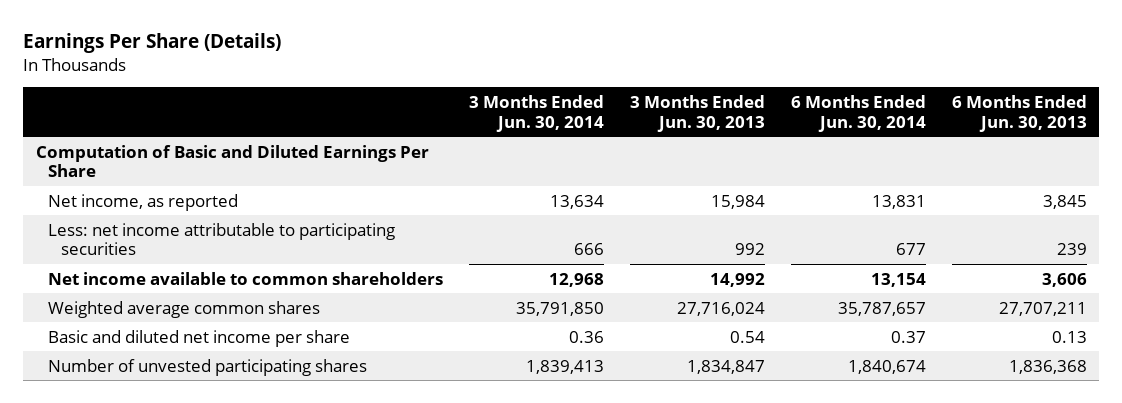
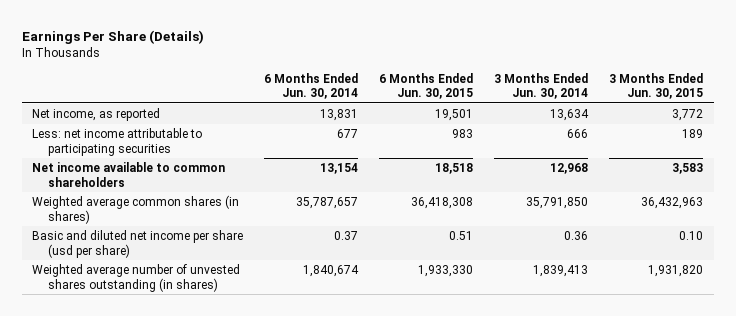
[629,94,765,132] 3 Months Ended Jun. 30, 2013 -> none
[951,94,1087,132] 6 Months Ended Jun. 30, 2013 -> none
none -> [379,72,474,100] 6 Months Ended Jun. 30, 2015
none -> [609,72,704,100] 3 Months Ended Jun. 30, 2015
[35,144,429,178] Computation of Basic and Diluted Earnings Per Share -> none
[48,300,321,318] Weighted average common shares -> [32,195,240,224] Weighted average common shares (in shares)
[48,329,351,347] Basic and diluted net income per share -> [32,230,244,258] Basic and diluted net income per share (usd per share)
[48,358,368,376] Number of unvested participating shares -> [32,264,241,292] Weighted average number of unvested shares outstanding (in shares)

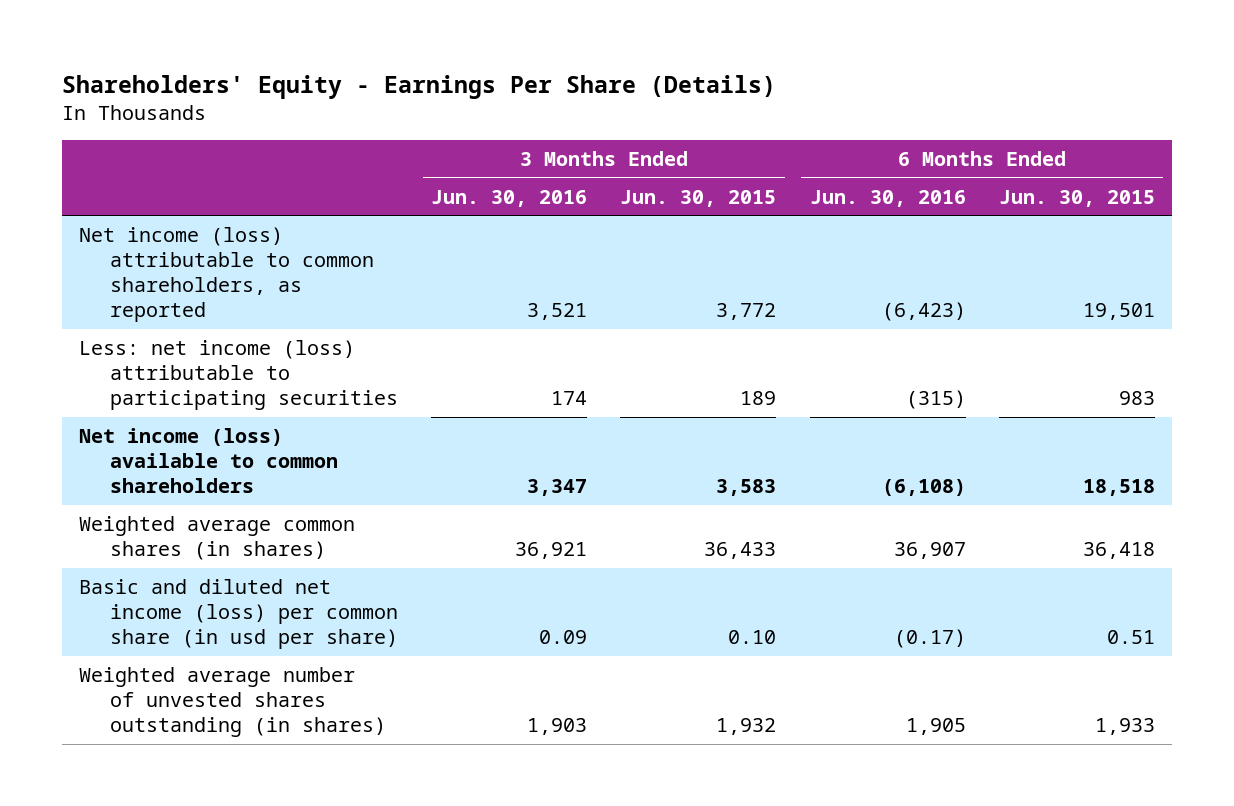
[22,29,205,44] Earnings Per Share (Details) -> [62,75,777,100] Shareholders' Equity - Earnings Per Share (Details)
[264,72,359,100] 6 Months Ended Jun. 30, 2014 -> none
[494,72,589,100] 3 Months Ended Jun. 30, 2014 -> none
none -> [430,189,587,207] Jun. 30, 2016
none -> [809,189,966,207] Jun. 30, 2016
[32,108,161,122] Net income, as reported -> [78,227,374,322] Net income (loss) attributable to common shareholders, as reported
[32,128,203,156] Less: net income attributable to participating securities -> [78,340,398,410] Less: net income (loss) attributable to participating securities
[32,162,226,187] Net income available to common shareholders -> [78,428,338,493] Net income (loss) available to common shareholders
[411,197,474,210] 36,418,308 -> [1082,541,1155,559] 36,418
[641,197,704,210] 36,432,963 -> [704,541,777,559] 36,433
[32,230,244,258] Basic and diluted net income per share (usd per share) -> [78,579,398,649] Basic and diluted net income (loss) per common share (in usd per share)
[418,265,474,278] 1,933,330 -> [1094,717,1155,735] 1,933
[648,265,704,278] 1,931,820 -> [716,717,777,735] 1,932

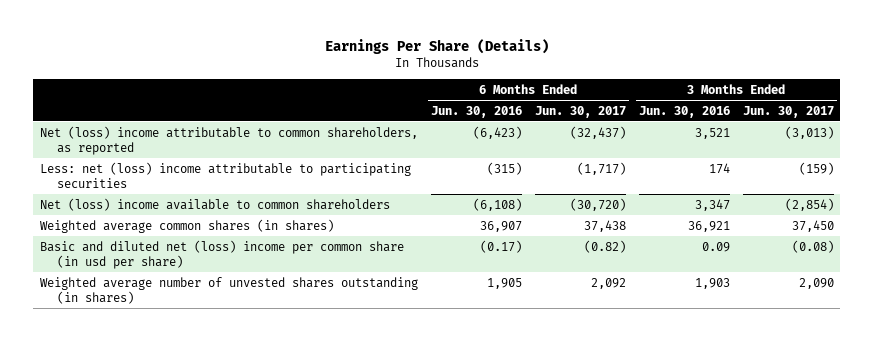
[62,75,777,100] Shareholders' Equity - Earnings Per Share (Details) -> [324,39,549,55] Earnings Per Share (Details)
[620,189,777,207] Jun. 30, 2015 -> none
[998,189,1155,207] Jun. 30, 2015 -> none
none -> [534,105,626,118] Jun. 30, 2017
none -> [742,105,834,118] Jun. 30, 2017
[78,227,374,322] Net income (loss) attributable to common shareholders, as reported -> [39,125,418,155] Net (loss) income attributable to common shareholders, as reported
[78,340,398,410] Less: net income (loss) attributable to participating securities -> [39,161,411,188] Less: net (loss) income attributable to participating securities
[78,428,338,493] Net income (loss) available to common shareholders -> [39,197,390,211] Net (loss) income available to common shareholders
[78,579,398,649] Basic and diluted net income (loss) per common share (in usd per share) -> [39,239,404,269] Basic and diluted net (loss) income per common share (in usd per share)

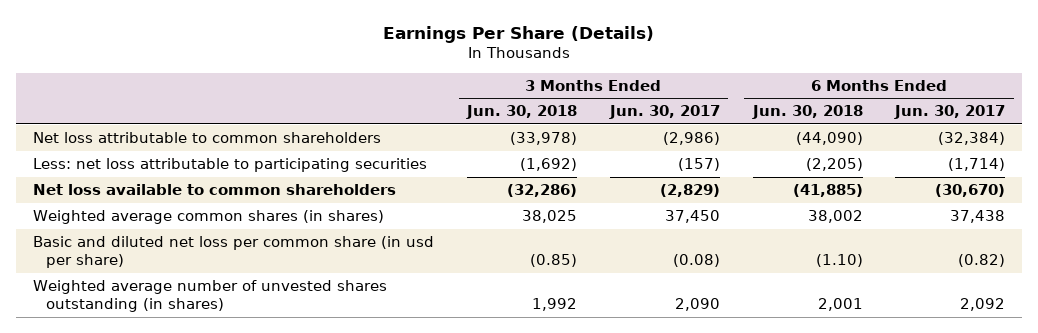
[430,105,522,118] Jun. 30, 2016 -> none
[638,105,730,118] Jun. 30, 2016 -> none
none -> [465,105,577,120] Jun. 30, 2018
none -> [751,105,863,120] Jun. 30, 2018
[39,125,418,155] Net (loss) income attributable to common shareholders, as reported -> [32,132,381,144] Net loss attributable to common shareholders
[569,125,626,139] (32,437) -> [938,132,1006,146] (32,384)
[784,125,834,139] (3,013) -> [662,132,720,146] (2,986)
[39,161,411,188] Less: net (loss) income attributable to participating securities -> [32,158,427,173] Less: net loss attributable to participating securities
[576,161,626,175] (1,717) -> [948,158,1006,172] (1,714)
[798,161,834,175] (159) -> [677,158,720,172] (157)
[39,197,390,211] Net (loss) income available to common shareholders -> [32,184,396,196] Net loss available to common shareholders
[569,197,626,211] (30,720) -> [935,184,1006,198] (30,670)
[784,197,834,211] (2,854) -> [659,184,720,198] (2,829)
[39,239,404,269] Basic and diluted net (loss) income per common share (in usd per share) -> [32,236,434,269] Basic and diluted net loss per common share (in usd per share)

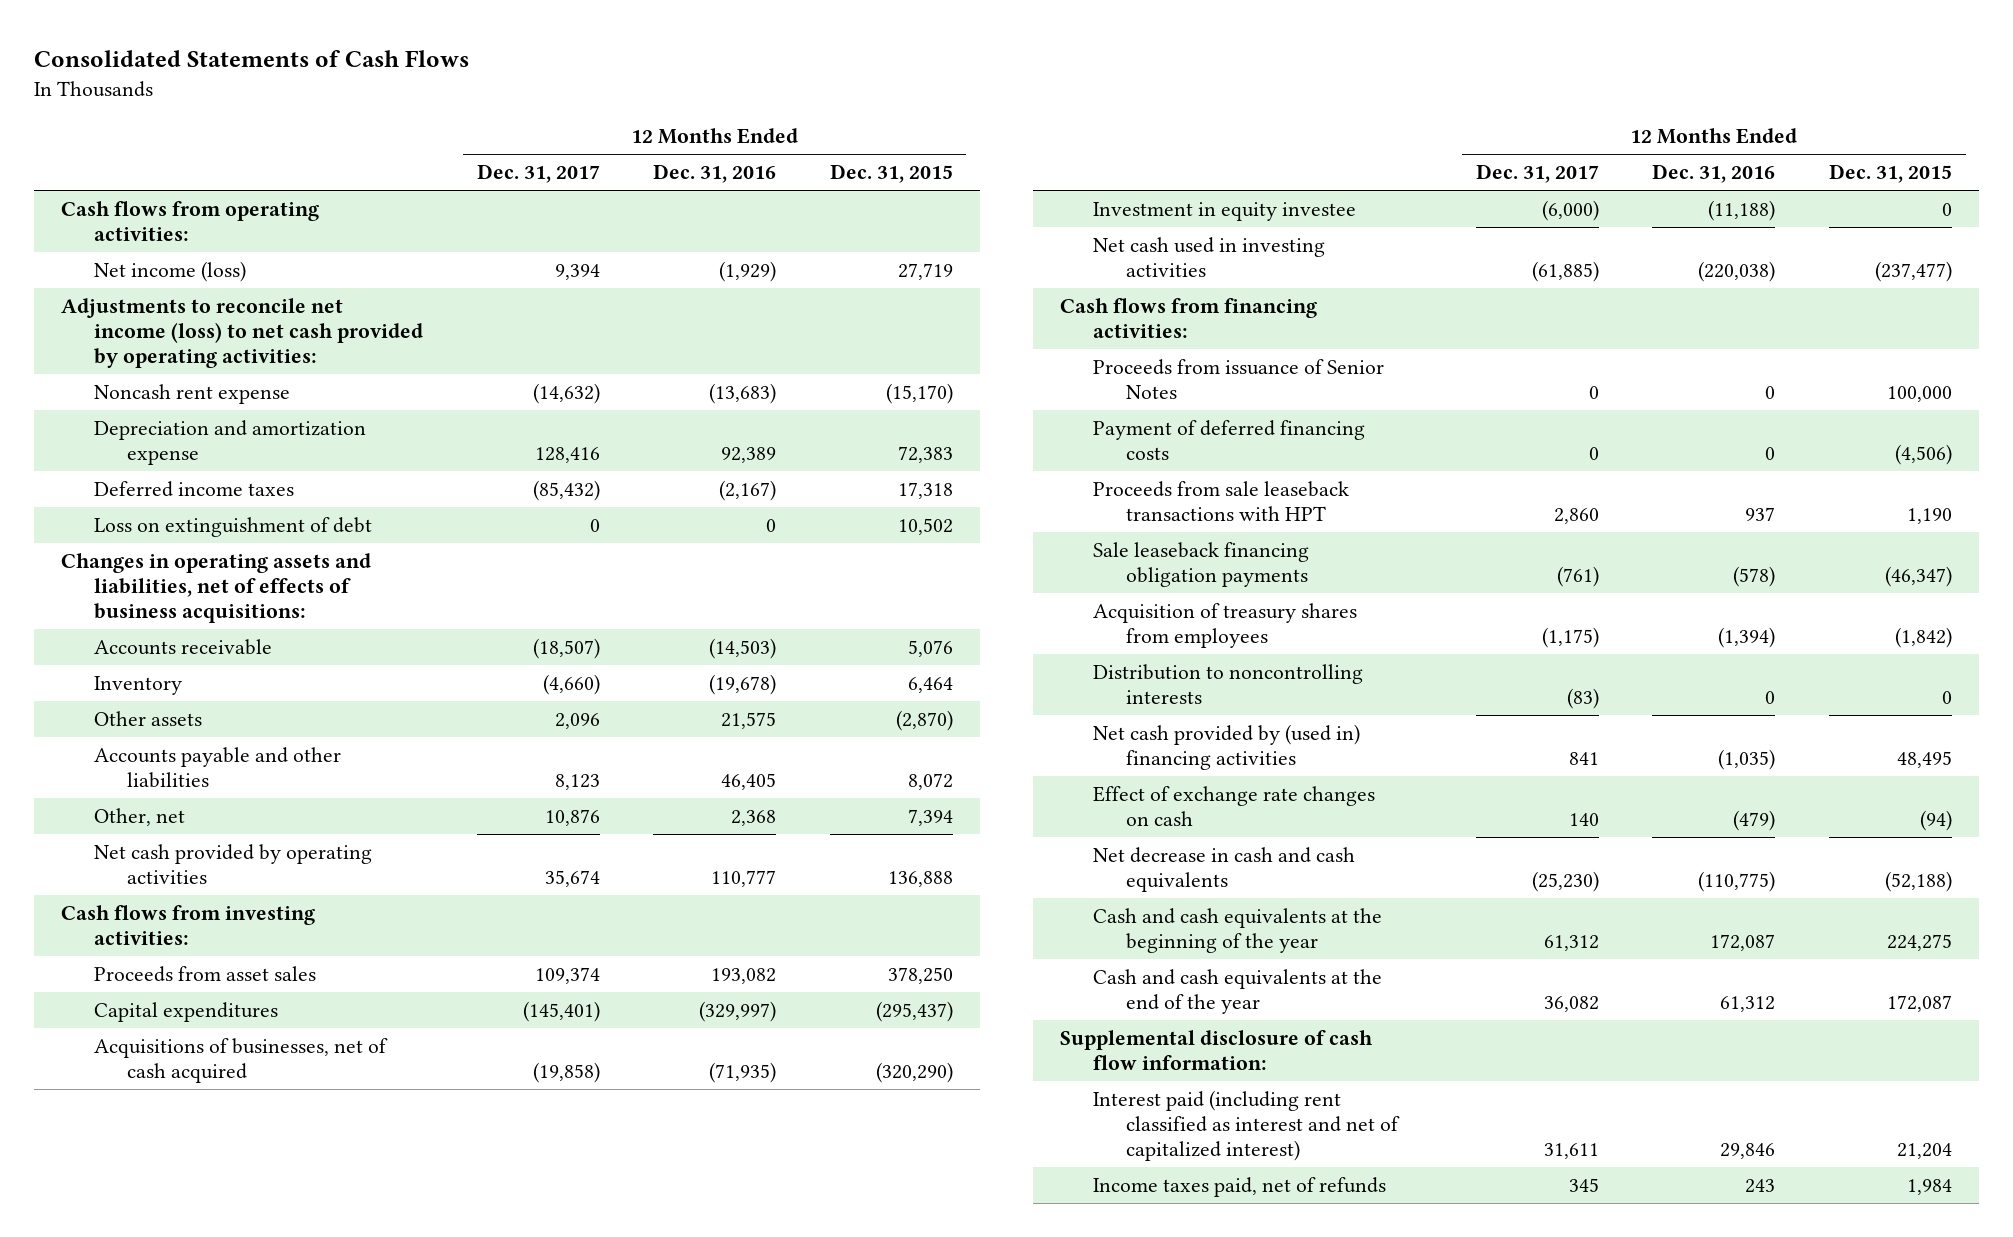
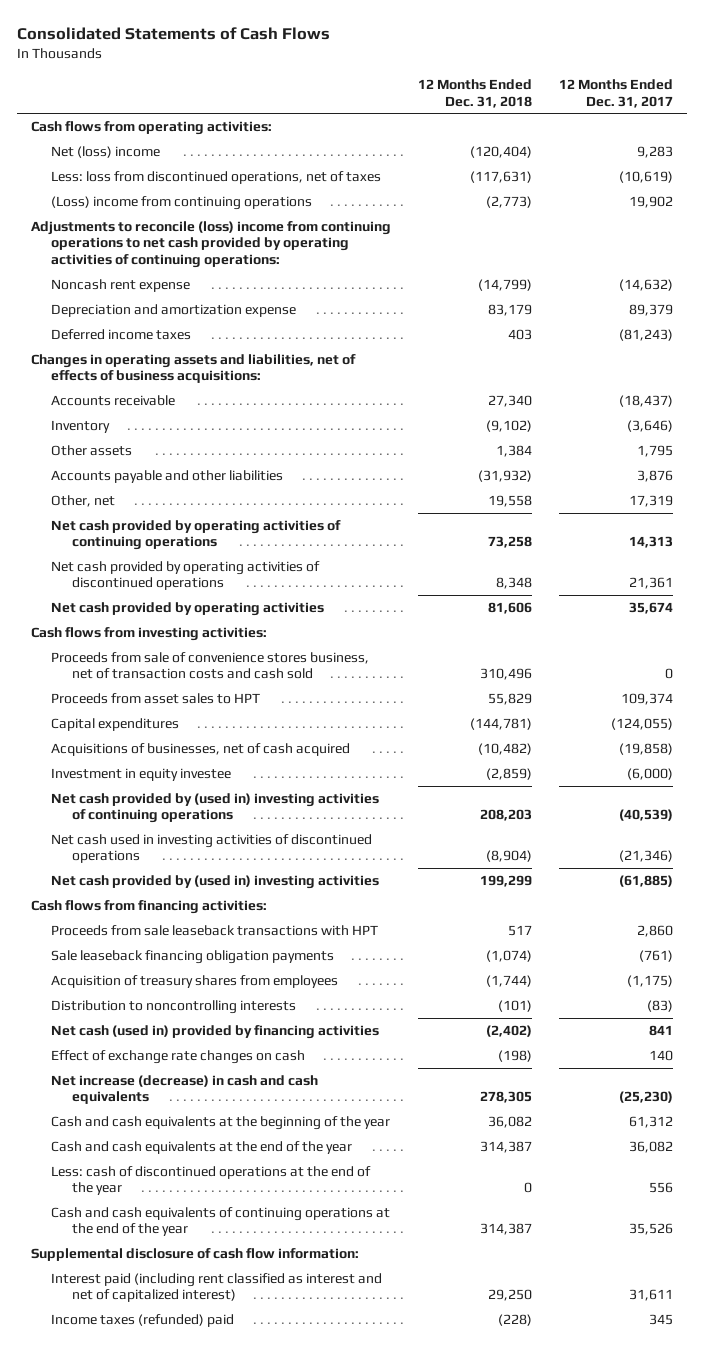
[653,164,777,184] Dec. 31, 2016 -> none
[830,164,954,184] Dec. 31, 2015 -> none
none -> [417,79,532,108] 12 Months Ended Dec. 31, 2018
[93,261,246,283] Net income (loss) -> [51,145,161,158] Net (loss) income
[554,264,600,281] 9,394 -> [637,145,674,158] 9,283
none -> [51,170,382,184] Less: loss from discontinued operations, net of taxes
none -> [51,195,313,210] (Loss) income from continuing operations
[61,298,423,368] Adjustments to reconcile net income (loss) to net cash provided by operating activities: -> [30,220,391,268] Adjustments to reconcile (loss) income from continuing operations to net cash provided by operating activities of continuing operations:
[93,517,372,538] Loss on extinguishment of debt -> none
[534,446,600,463] 128,416 -> [629,303,674,316] 89,379
[532,480,600,502] (85,432) -> [619,328,674,341] (81,243)
[532,638,600,660] (18,507) -> [619,394,674,407] (18,437)
[542,674,600,696] (4,660) -> [627,419,674,432] (3,646)
[554,713,600,730] 2,096 -> [637,444,674,457] 1,795
[554,773,600,790] 8,123 -> [637,469,674,482] 3,876
[544,809,600,827] 10,876 -> [629,494,674,507] 17,319
none -> [51,519,342,551] Net cash provided by operating activities of continuing operations
none -> [51,560,321,591] Net cash provided by operating activities of discontinued operations
none -> [51,651,370,680] Proceeds from sale of convenience stores business, net of transaction costs and cash sold
[93,966,316,983] Proceeds from asset sales -> [51,692,261,704] Proceeds from asset sales to HPT
[522,1001,600,1023] (145,401) -> [611,717,674,730] (124,055)
none -> [51,792,380,824] Net cash provided by (used in) investing activities of continuing operations
none -> [51,833,373,864] Net cash used in investing activities of discontinued operations
[1093,237,1326,277] Net cash used in investing activities -> [51,874,380,889] Net cash provided by (used in) investing activities
[1093,359,1385,399] Proceeds from issuance of Senior Notes -> none
[1093,420,1366,460] Payment of deferred financing costs -> none
[1093,724,1361,770] Net cash provided by (used in) financing activities -> [51,1024,380,1039] Net cash (used in) provided by financing activities
[1093,847,1356,892] Net decrease in cash and cash equivalents -> [51,1074,319,1105] Net increase (decrease) in cash and cash equivalents
none -> [51,1165,372,1196] Less: cash of discontinued operations at the end of the year
none -> [51,1206,391,1237] Cash and cash equivalents of continuing operations at the end of the year
[1093,1177,1387,1198] Income taxes paid, net of refunds -> [51,1313,235,1327] Income taxes (refunded) paid

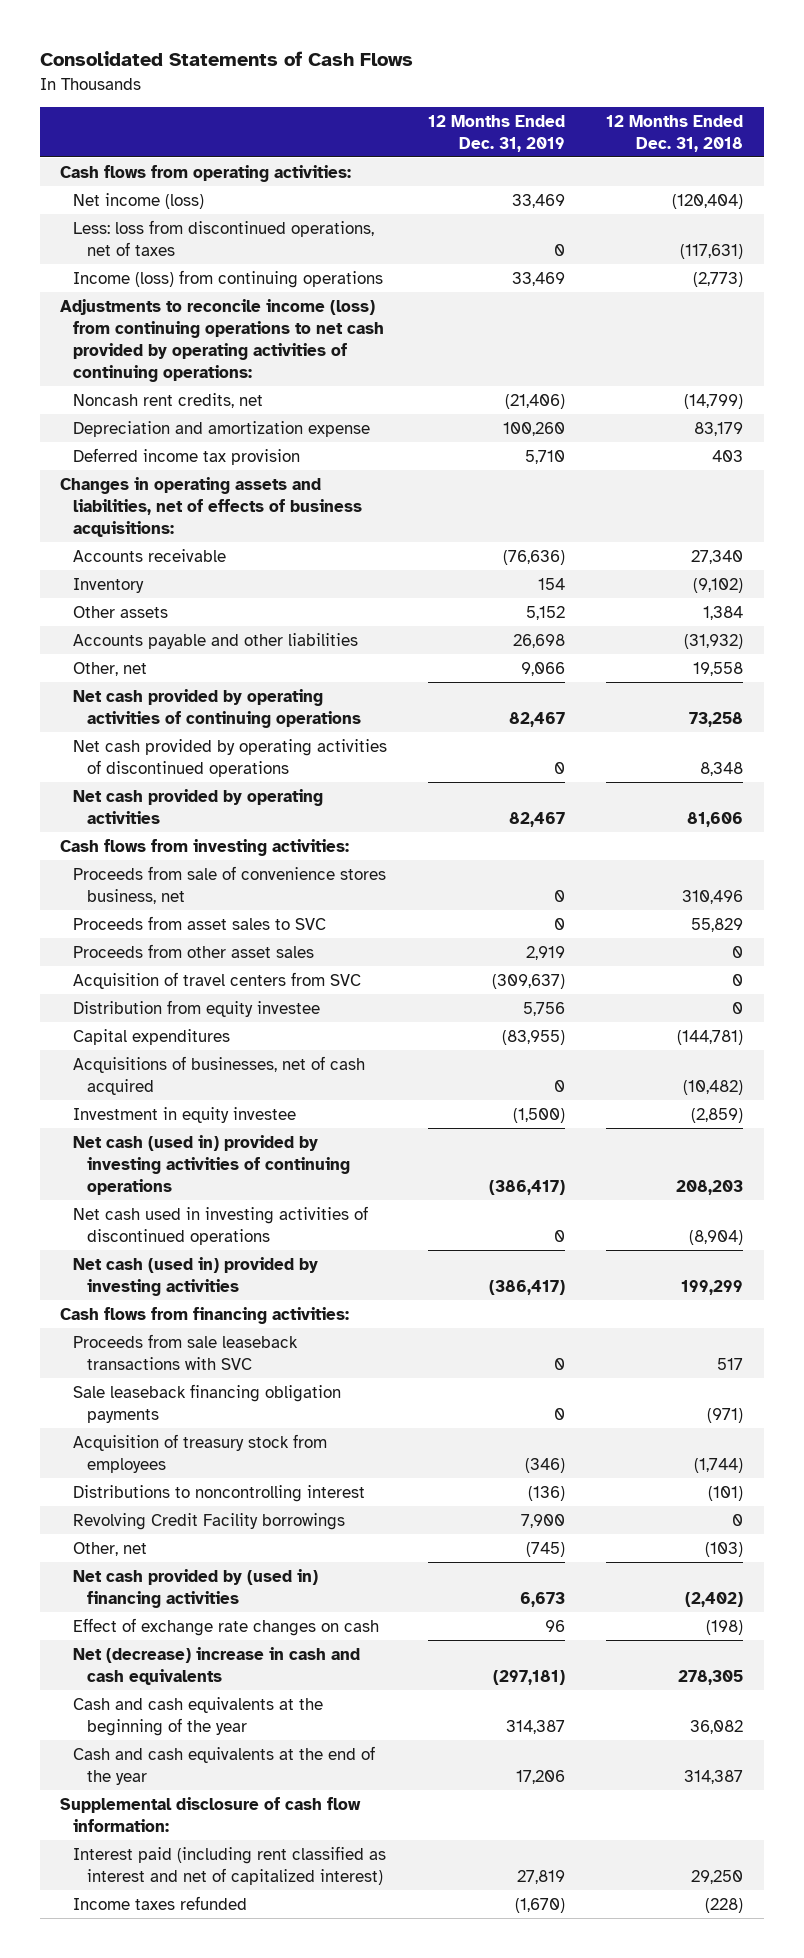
[559,79,674,108] 12 Months Ended Dec. 31, 2017 -> none
none -> [428,114,566,152] 12 Months Ended Dec. 31, 2019
[51,145,161,158] Net (loss) income -> [73,192,205,209] Net income (loss)
[51,195,313,210] (Loss) income from continuing operations -> [73,269,384,288] Income (loss) from continuing operations
[30,220,391,268] Adjustments to reconcile (loss) income from continuing operations to net cash provided by operating activities of continuing operations: -> [60,298,385,382] Adjustments to reconcile income (loss) from continuing operations to net cash provided by operating activities of continuing operations:
[51,278,191,292] Noncash rent expense -> [73,392,264,408] Noncash rent credits, net
[51,328,192,340] Deferred income taxes -> [73,447,301,465] Deferred income tax provision
[51,651,370,680] Proceeds from sale of convenience stores business, net of transaction costs and cash sold -> [73,865,387,904] Proceeds from sale of convenience stores business, net
[51,692,261,704] Proceeds from asset sales to HPT -> [73,915,327,930] Proceeds from asset sales to SVC
none -> [73,943,315,958] Proceeds from other asset sales
none -> [73,971,362,989] Acquisition of travel centers from SVC
none -> [73,999,321,1017] Distribution from equity investee
[51,792,380,824] Net cash provided by (used in) investing activities of continuing operations -> [73,1134,350,1195] Net cash (used in) provided by investing activities of continuing operations
[51,874,380,889] Net cash provided by (used in) investing activities -> [73,1256,319,1296] Net cash (used in) provided by investing activities
[51,924,379,936] Proceeds from sale leaseback transactions with HPT -> [73,1333,299,1370] Proceeds from sale leaseback transactions with SVC
[485,949,532,962] (1,074) -> [707,1407,744,1423] (971)
[51,974,339,988] Acquisition of treasury shares from employees -> [73,1433,328,1473] Acquisition of treasury stock from employees
[51,999,297,1014] Distribution to noncontrolling interests -> [73,1484,366,1502] Distributions to noncontrolling interest
none -> [73,1512,346,1530] Revolving Credit Facility borrowings
none -> [73,1541,148,1556] Other, net
[51,1024,380,1039] Net cash (used in) provided by financing activities -> [73,1568,319,1608] Net cash provided by (used in) financing activities
[51,1074,319,1105] Net increase (decrease) in cash and cash equivalents -> [73,1646,361,1685] Net (decrease) increase in cash and cash equivalents
[51,1165,372,1196] Less: cash of discontinued operations at the end of the year -> none
[51,1206,391,1237] Cash and cash equivalents of continuing operations at the end of the year -> none
[51,1313,235,1327] Income taxes (refunded) paid -> [73,1895,248,1910] Income taxes refunded

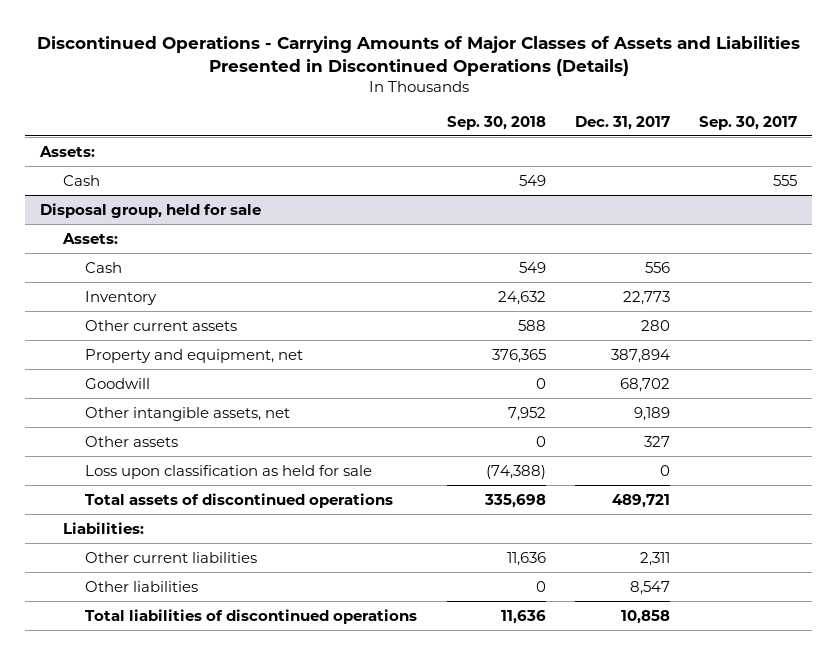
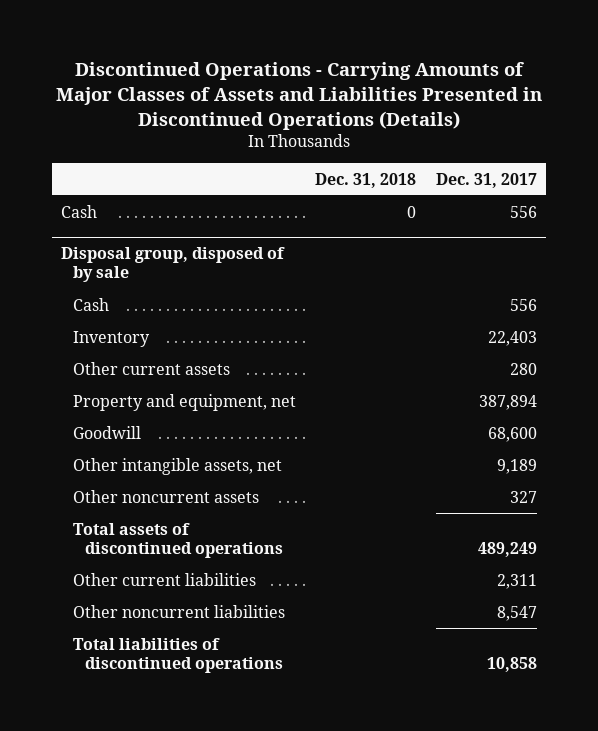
[446,115,546,130] Sep. 30, 2018 -> none
[699,115,798,130] Sep. 30, 2017 -> none
none -> [315,172,417,188] Dec. 31, 2018
[39,145,96,157] Assets: -> none
[62,174,100,186] Cash -> none
[40,202,262,218] Disposal group, held for sale -> none
[61,232,118,244] Assets: -> none
none -> [61,247,286,283] Disposal group, disposed of by sale
none -> [72,297,109,311] Cash
[622,290,670,305] 22,773 -> [487,330,537,346] 22,403
[619,377,670,392] 68,702 -> [487,426,537,442] 68,600
[85,464,373,479] Loss upon classification as held for sale -> none
[62,521,144,534] Liabilities: -> none
[85,435,179,447] Other assets -> [72,489,259,503] Other noncurrent assets
[611,493,670,508] 489,721 -> [477,541,537,557] 489,249
[85,580,199,592] Other liabilities -> [72,604,285,618] Other noncurrent liabilities

